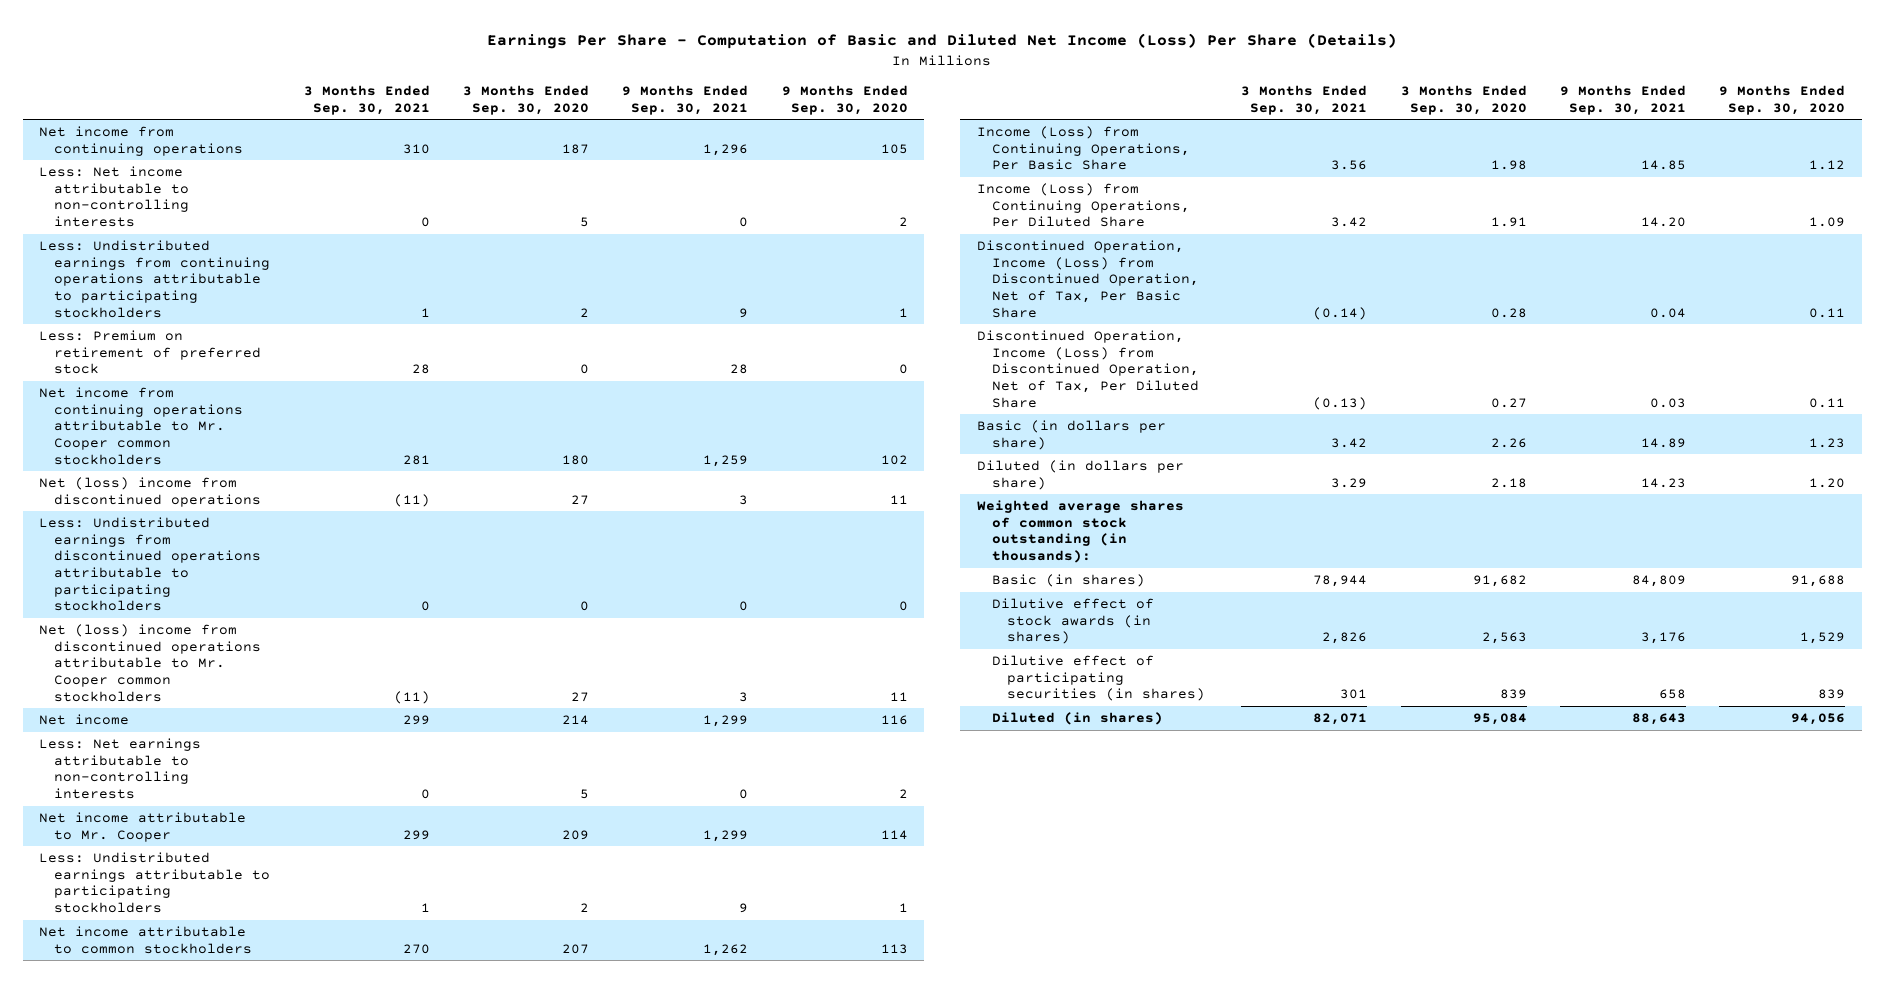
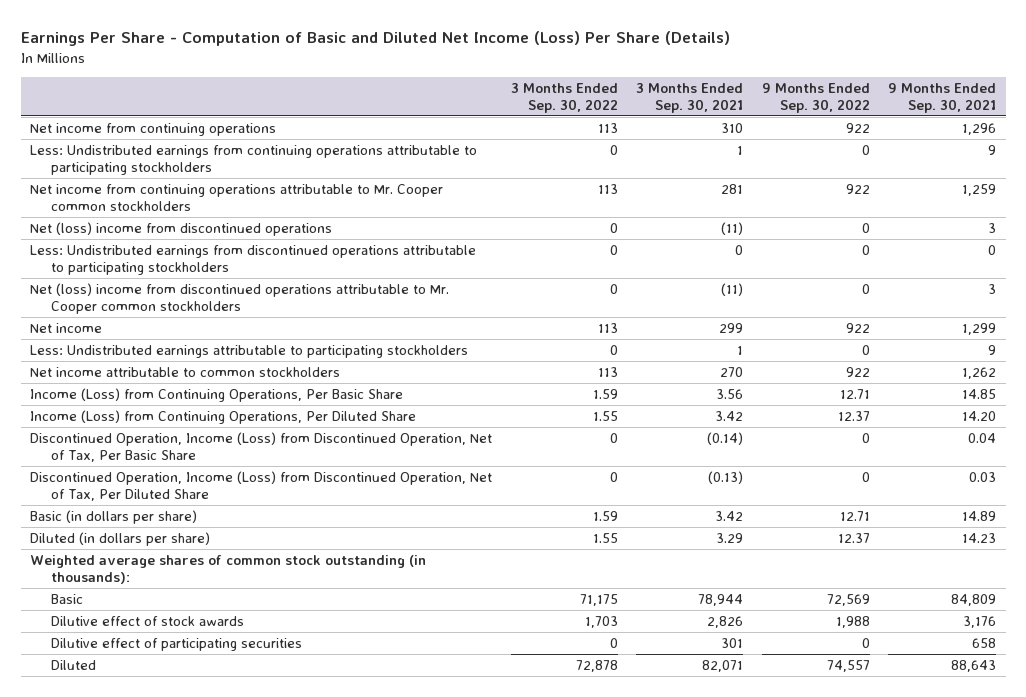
[463,85,590,115] 3 Months Ended Sep. 30, 2020 -> none
[781,85,908,115] 9 Months Ended Sep. 30, 2020 -> none
none -> [510,82,618,113] 3 Months Ended Sep. 30, 2022
none -> [761,82,870,113] 9 Months Ended Sep. 30, 2022
[39,166,190,228] Less: Net income attributable to non-controlling interests -> none
[39,330,262,375] Less: Premium on retirement of preferred stock -> none
[39,738,202,800] Less: Net earnings attributable to non-controlling interests -> none
[39,812,247,842] Net income attributable to Mr. Cooper -> none
[992,574,1146,588] Basic (in shares) -> [50,593,83,604] Basic
[992,598,1155,645] Dilutive effect of stock awards (in shares) -> [50,615,244,626] Dilutive effect of stock awards
[992,655,1206,702] Dilutive effect of participating securities (in shares) -> [50,637,302,651] Dilutive effect of participating securities
[992,712,1164,726] Diluted (in shares) -> [50,659,96,670] Diluted

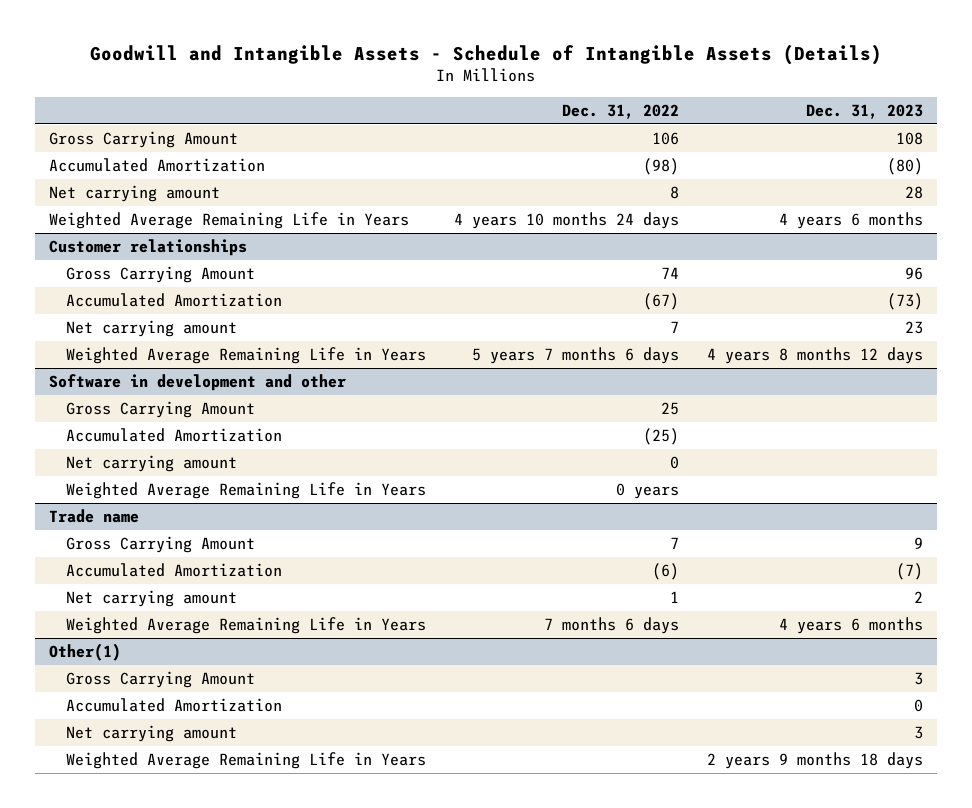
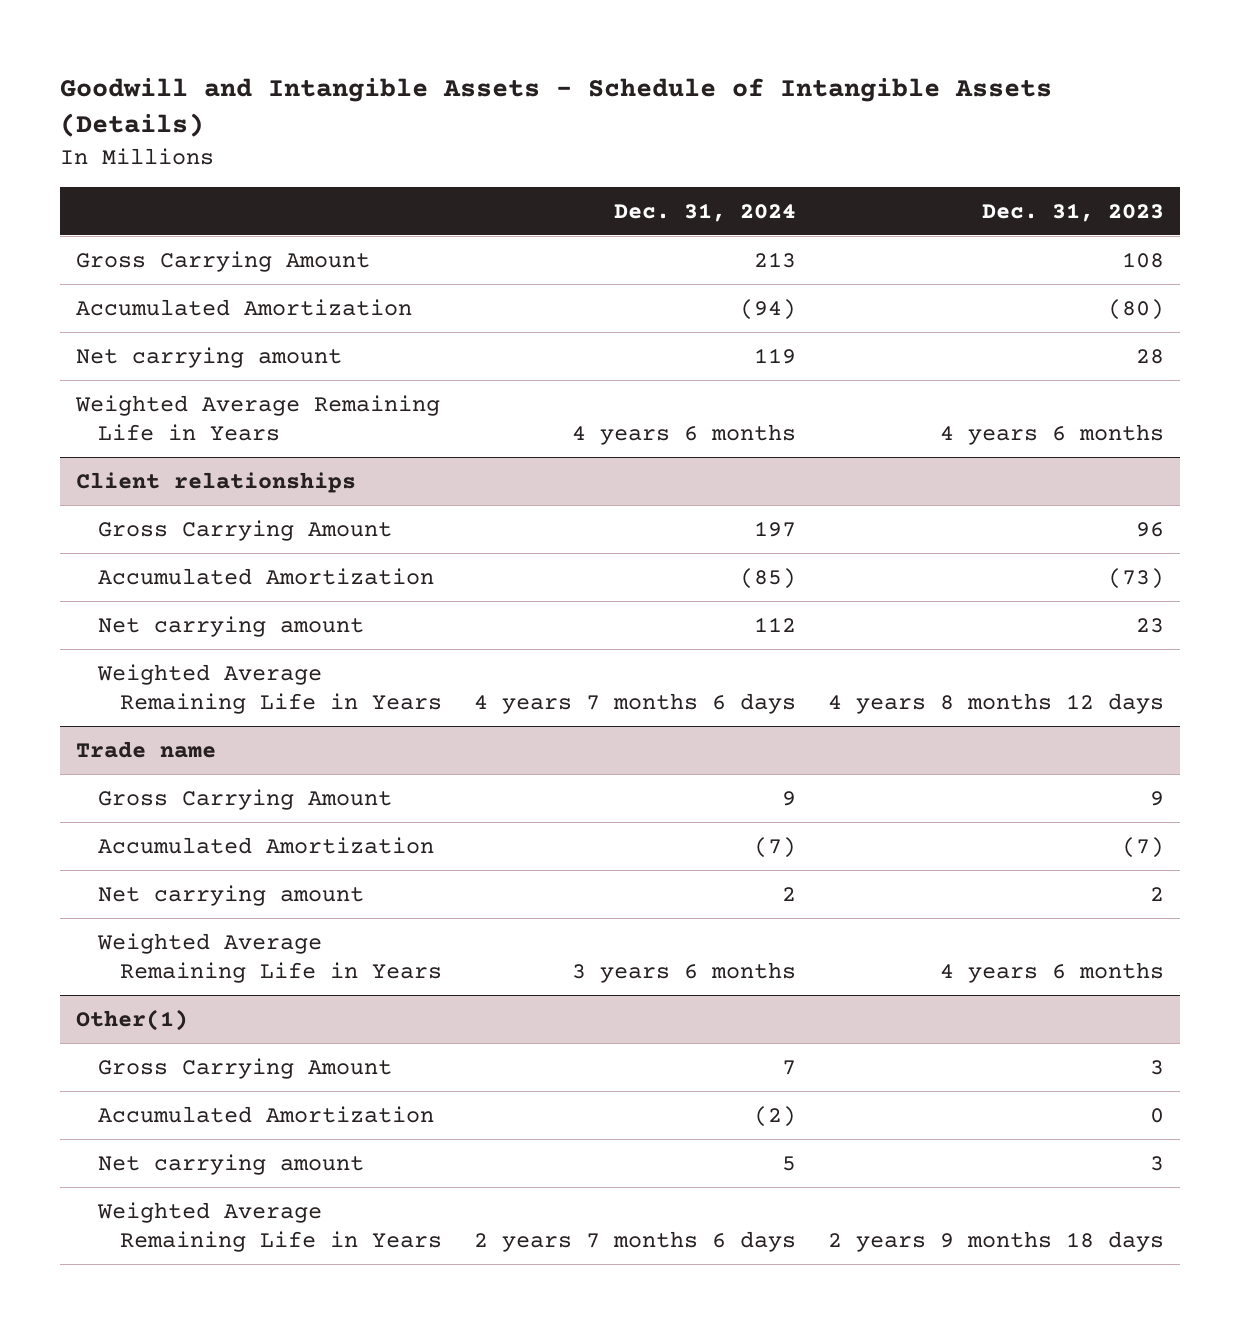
[561,104,679,120] Dec. 31, 2022 -> none
none -> [614,202,797,222] Dec. 31, 2024
[48,238,247,256] Customer relationships -> [75,471,356,493] Client relationships
[48,373,346,391] Software in development and other -> none
[65,400,255,418] Gross Carrying Amount -> none
[65,427,282,442] Accumulated Amortization -> none
[65,454,237,472] Net carrying amount -> none
[65,481,426,499] Weighted Average Remaining Life in Years -> none

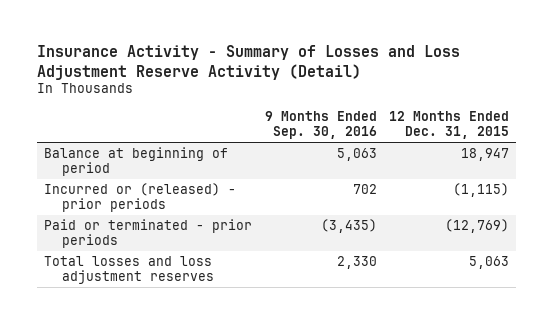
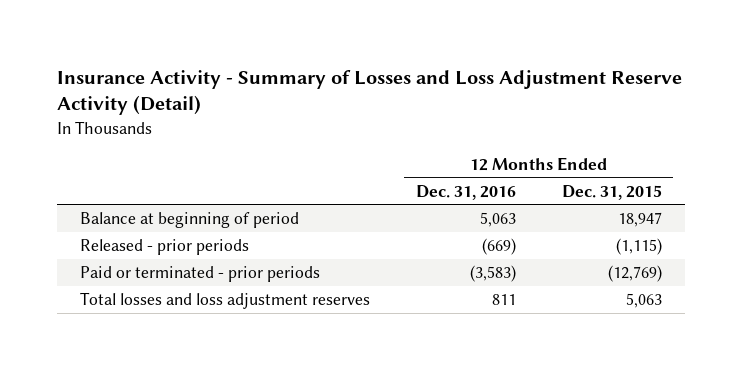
[264,111,377,140] 9 Months Ended Sep. 30, 2016 -> none
none -> [415,184,516,200] Dec. 31, 2016
[43,183,236,213] Incurred or (released) - prior periods -> [79,238,249,255] Released - prior periods

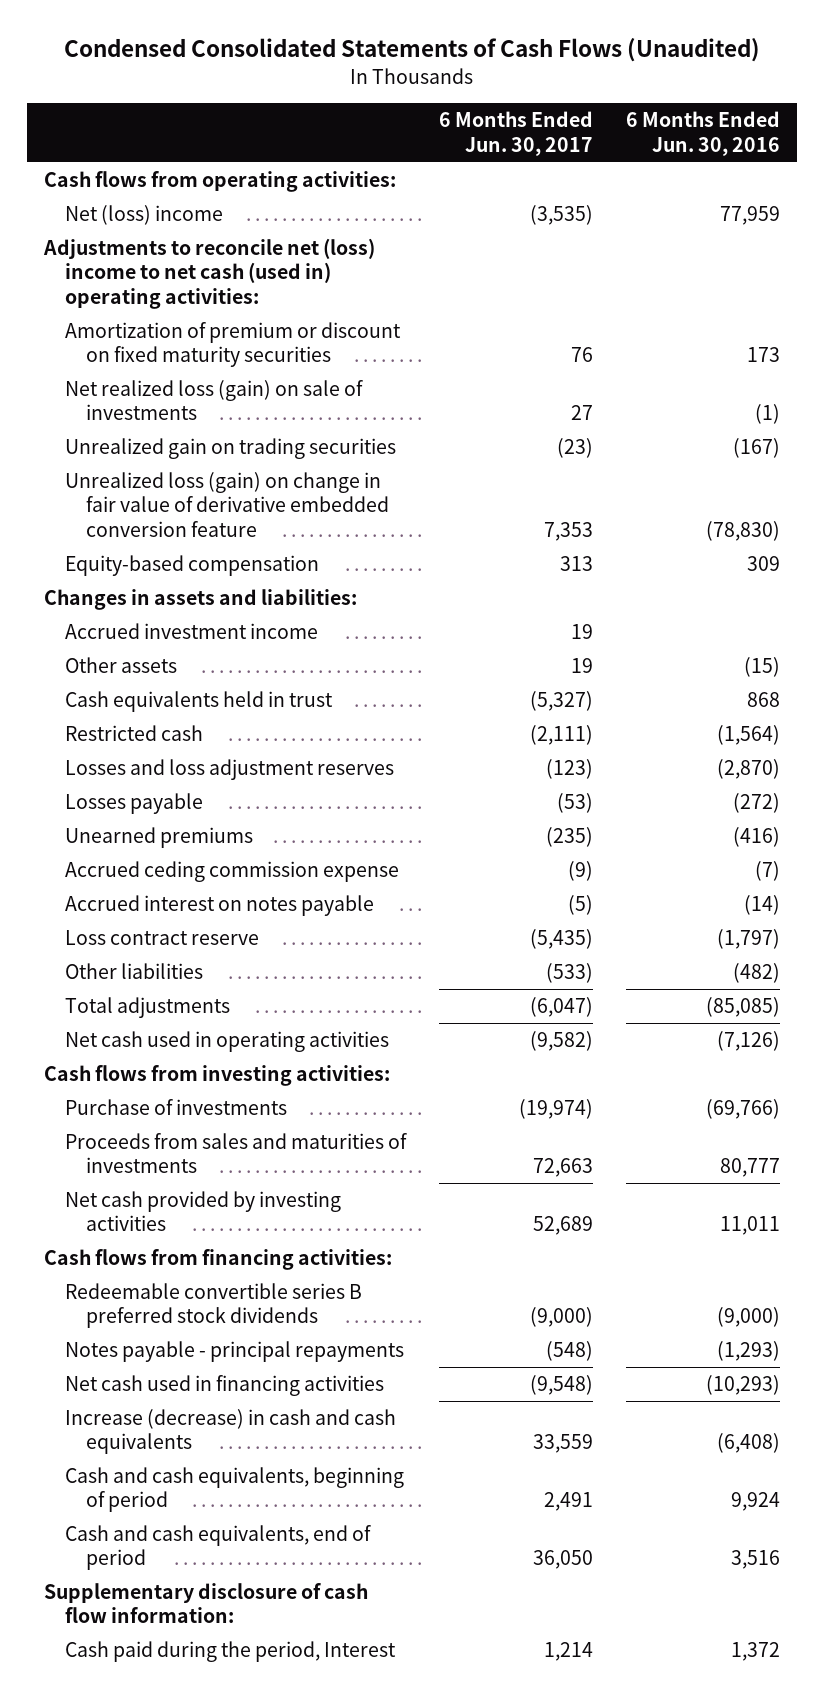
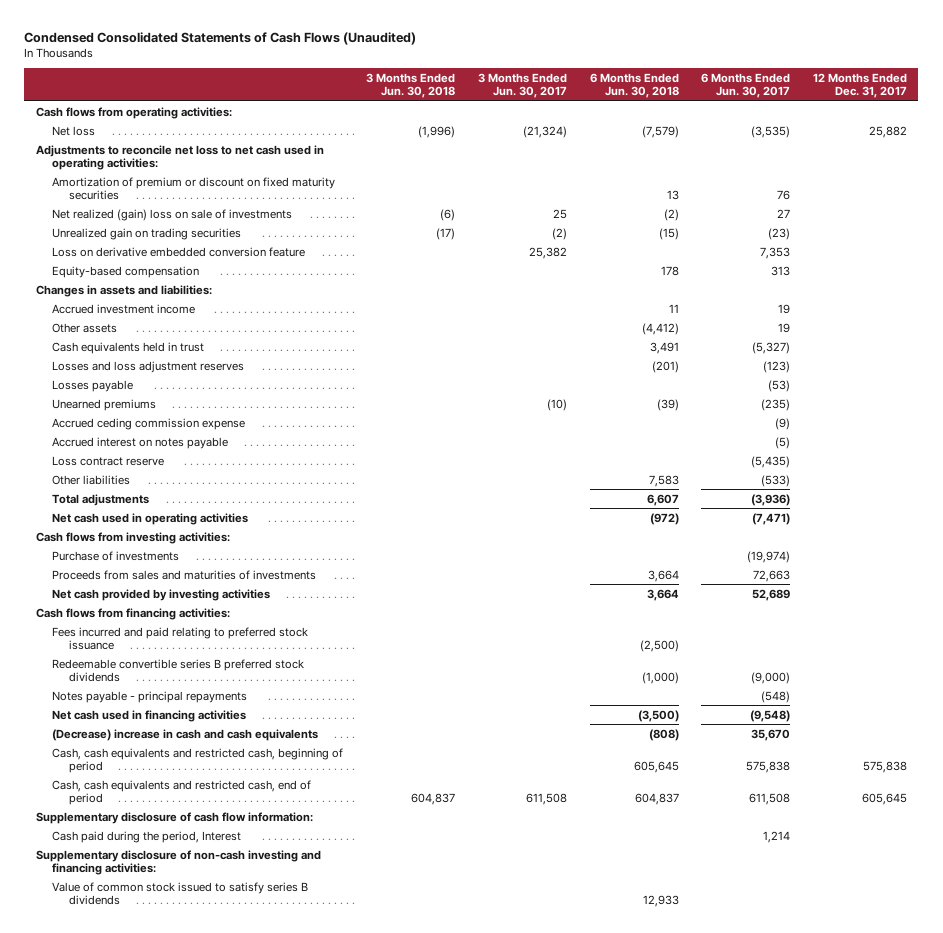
[626,111,781,156] 6 Months Ended Jun. 30, 2016 -> none
none -> [366,72,456,99] 3 Months Ended Jun. 30, 2018
none -> [477,72,567,99] 3 Months Ended Jun. 30, 2017
none -> [589,72,679,99] 6 Months Ended Jun. 30, 2018
none -> [812,72,907,99] 12 Months Ended Dec. 31, 2017
[64,205,223,226] Net (loss) income -> [52,125,96,136] Net loss
[42,238,375,309] Adjustments to reconcile net (loss) income to net cash (used in) operating activities: -> [35,144,324,170] Adjustments to reconcile net loss to net cash used in operating activities:
[64,380,363,421] Net realized loss (gain) on sale of investments -> [52,208,293,221] Net realized (gain) loss on sale of investments
[64,472,389,537] Unrealized loss (gain) on change in fair value of derivative embedded conversion feature -> [52,246,306,257] Loss on derivative embedded conversion feature
[64,725,203,742] Restricted cash -> none
[529,997,593,1018] (6,047) -> [751,493,791,506] (3,936)
[529,1031,593,1052] (9,582) -> [752,512,791,525] (7,471)
none -> [52,626,309,650] Fees incurred and paid relating to preferred stock issuance
[64,1409,396,1455] Increase (decrease) in cash and cash equivalents -> [52,728,319,741] (Decrease) increase in cash and cash equivalents
[532,1434,593,1454] 33,559 -> [751,728,791,741] 35,670
[64,1467,404,1513] Cash and cash equivalents, beginning of period -> [52,747,344,773] Cash, cash equivalents and restricted cash, beginning of period
[543,1492,593,1512] 2,491 -> [746,760,791,773] 575,838
[64,1525,371,1571] Cash and cash equivalents, end of period -> [52,779,312,805] Cash, cash equivalents and restricted cash, end of period
[532,1550,593,1570] 36,050 -> [749,792,791,805] 611,508
none -> [35,849,321,875] Supplementary disclosure of non-cash investing and financing activities:
none -> [52,881,309,905] Value of common stock issued to satisfy series B dividends

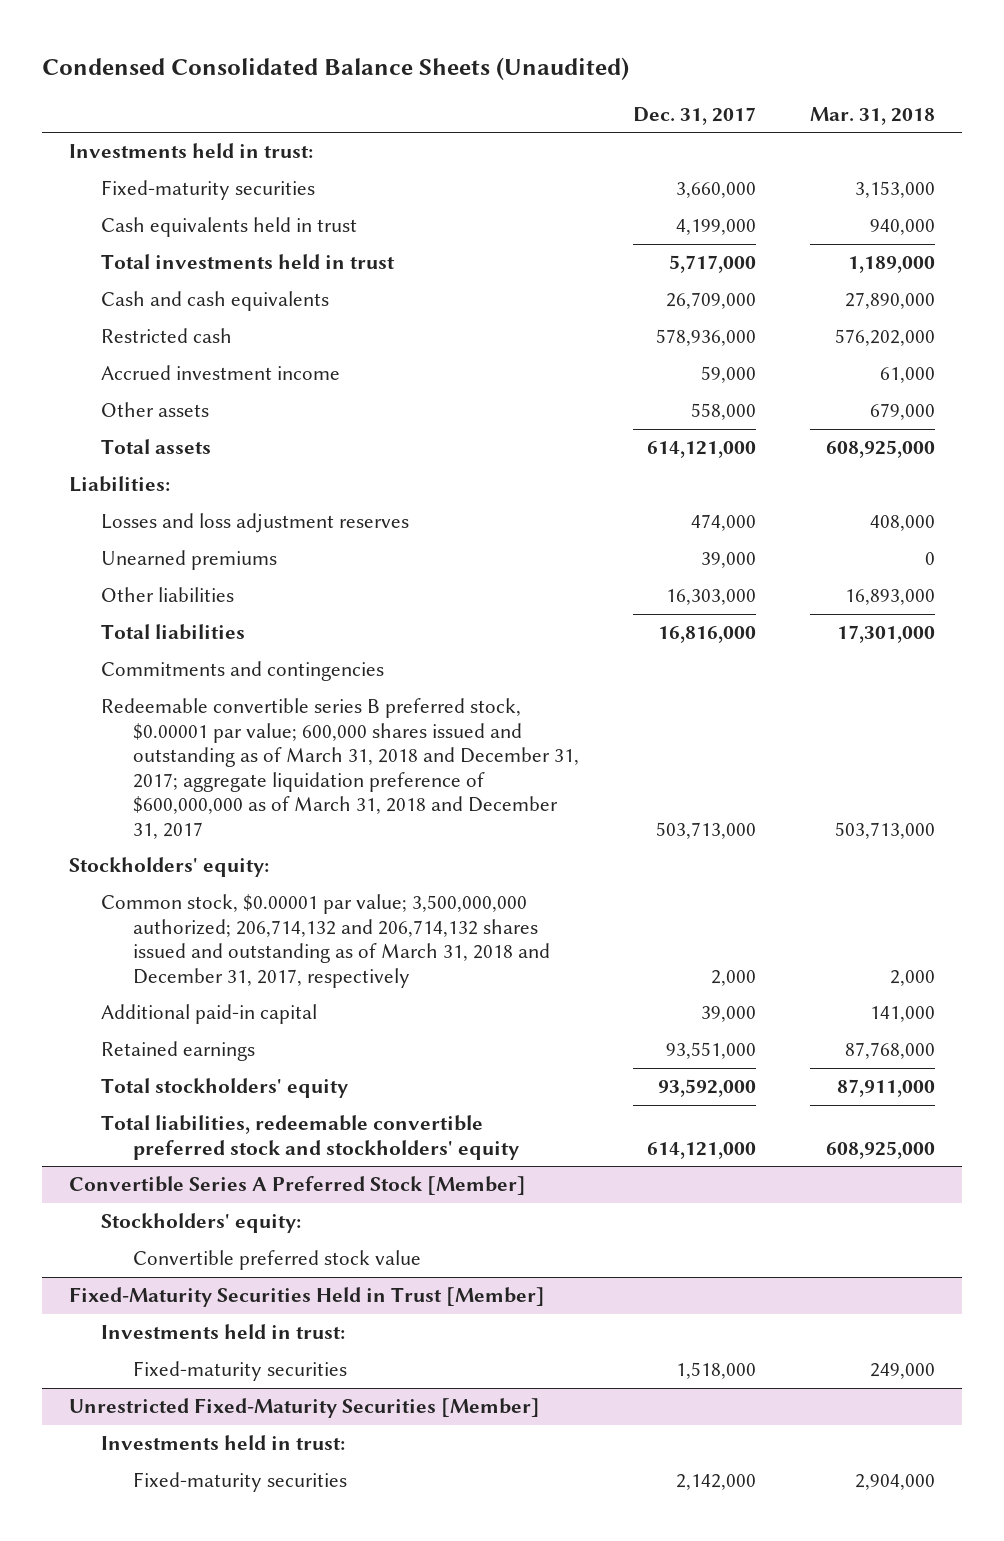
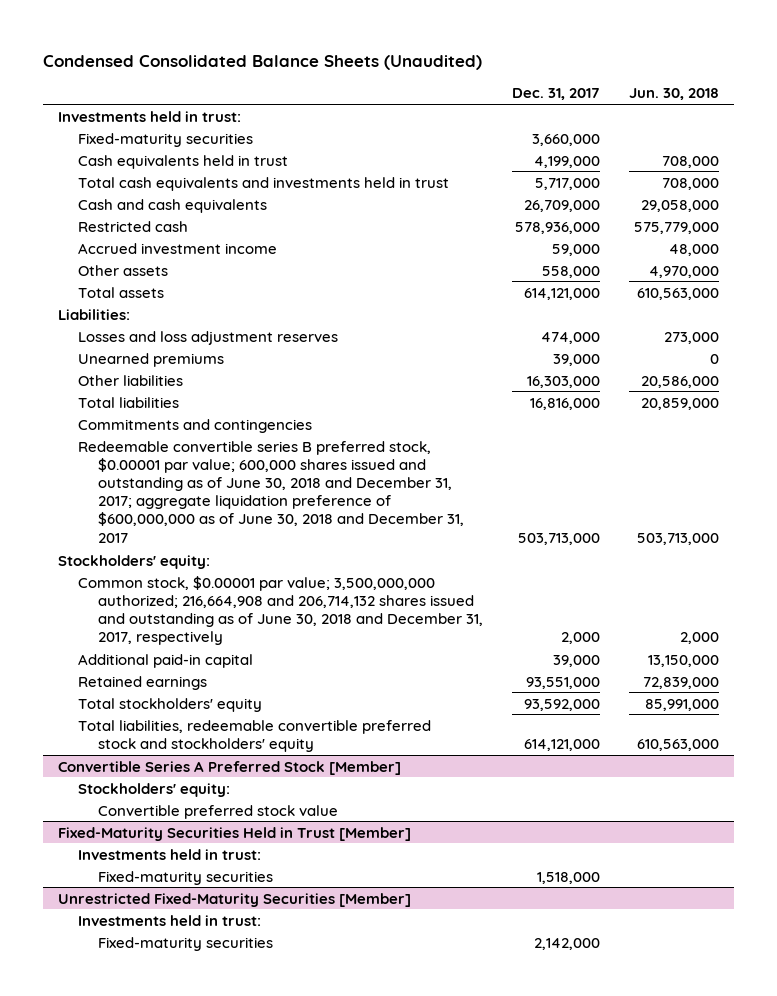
[810,106,936,125] Mar. 31, 2018 -> none
none -> [629,88,720,101] Jun. 30, 2018
[100,254,395,270] Total investments held in trust -> [78,176,450,191] Total cash equivalents and investments held in trust
[100,698,579,839] Redeemable convertible series B preferred stock, $0.00001 par value; 600,000 shares issued and outstanding as of March 31, 2018 and December 31, 2017; aggregate liquidation preference of $600,000,000 as of March 31, 2018 and December 31, 2017 -> [78,440,465,543] Redeemable convertible series B preferred stock, $0.00001 par value; 600,000 shares issued and outstanding as of June 30, 2018 and December 31, 2017; aggregate liquidation preference of $600,000,000 as of June 30, 2018 and December 31, 2017
[100,894,550,988] Common stock, $0.00001 par value; 3,500,000,000 authorized; 206,714,132 and 206,714,132 shares issued and outstanding as of March 31, 2018 and December 31, 2017, respectively -> [78,575,484,646] Common stock, $0.00001 par value; 3,500,000,000 authorized; 216,664,908 and 206,714,132 shares issued and outstanding as of June 30, 2018 and December 31, 2017, respectively

